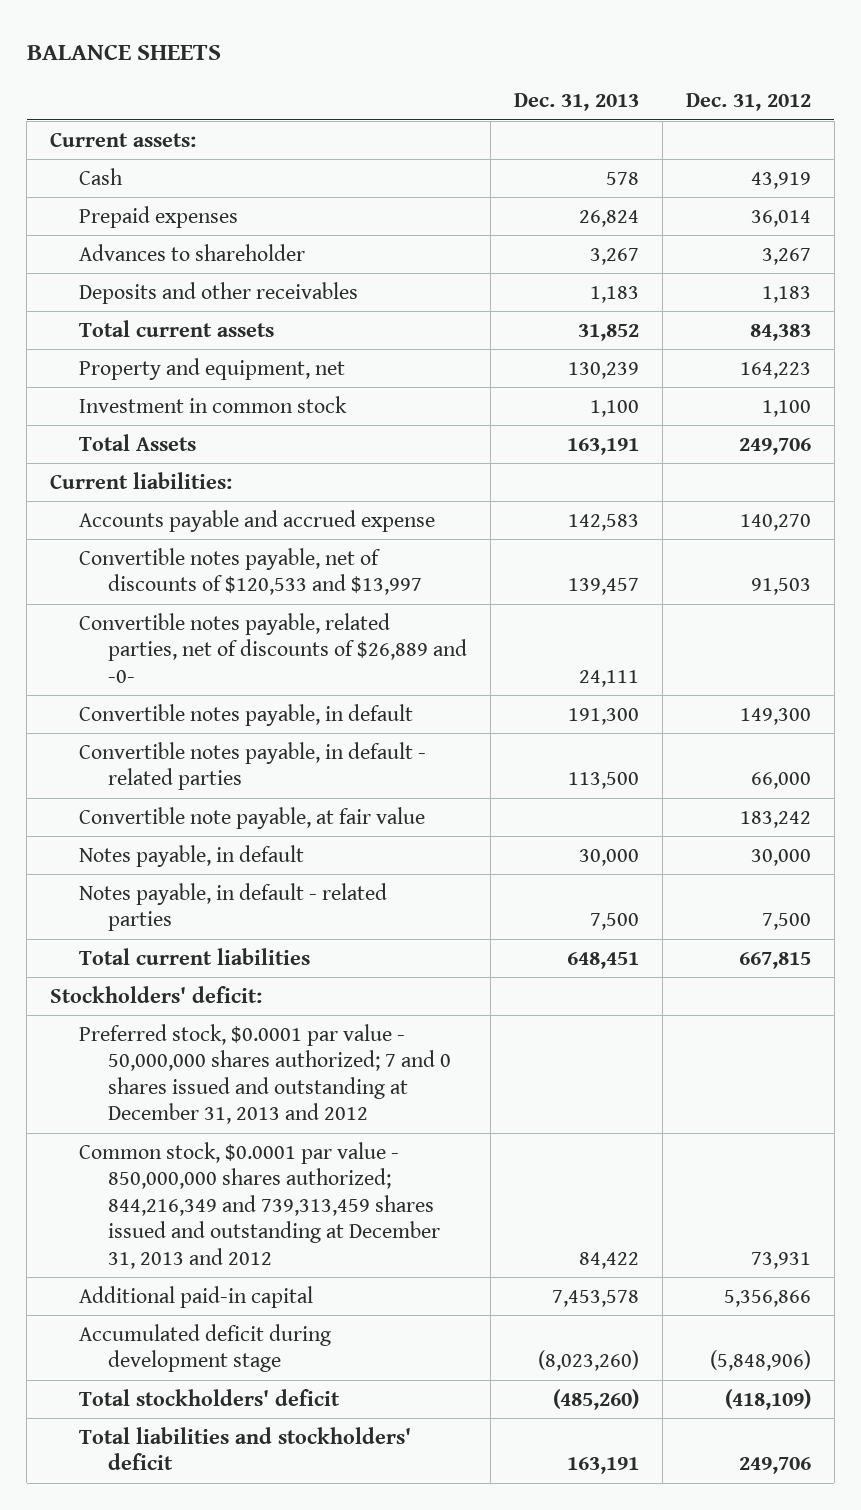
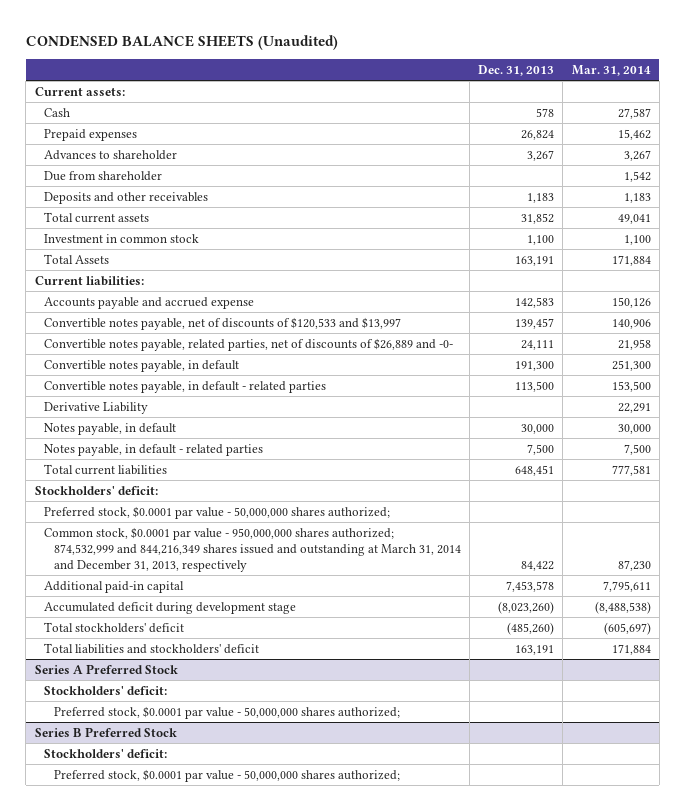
[26,43,221,60] BALANCE SHEETS -> [25,34,338,50] CONDENSED BALANCE SHEETS (Unaudited)
[685,93,811,112] Dec. 31, 2012 -> none
none -> [571,64,651,76] Mar. 31, 2014
none -> [44,170,163,181] Due from shareholder
[79,357,346,380] Property and equipment, net -> none
[79,806,426,829] Convertible note payable, at fair value -> none
none -> [44,401,149,414] Derivative Liability
[79,1023,452,1125] Preferred stock, $0.0001 par value - 50,000,000 shares authorized; 7 and 0 shares issued and outstanding at December 31, 2013 and 2012 -> [44,505,391,519] Preferred stock, $0.0001 par value - 50,000,000 shares authorized;
[79,1141,441,1269] Common stock, $0.0001 par value - 850,000,000 shares authorized; 844,216,349 and 739,313,459 shares issued and outstanding at December 31, 2013 and 2012 -> [44,526,461,572] Common stock, $0.0001 par value - 950,000,000 shares authorized; 874,532,999 and 844,216,349 shares issued and outstanding at March 31, 2014 and December 31, 2013, respectively
none -> [34,663,178,674] Series A Preferred Stock
none -> [44,685,168,695] Stockholders' deficit:
none -> [53,705,400,719] Preferred stock, $0.0001 par value - 50,000,000 shares authorized;
none -> [34,726,177,737] Series B Preferred Stock
none -> [44,748,168,758] Stockholders' deficit:
none -> [53,768,400,782] Preferred stock, $0.0001 par value - 50,000,000 shares authorized;

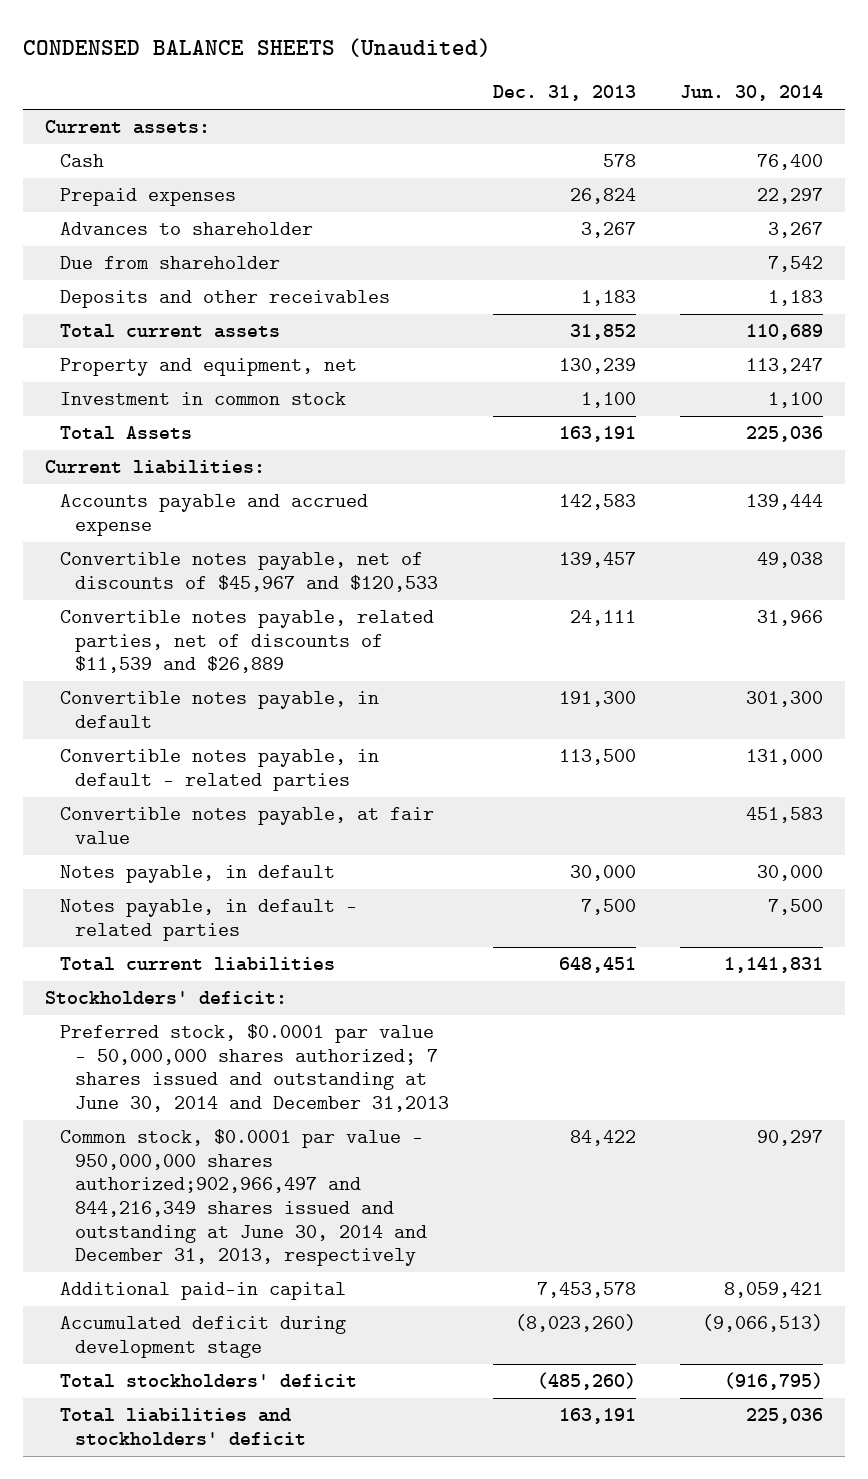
[571,64,651,76] Mar. 31, 2014 -> none
none -> [679,85,823,102] Jun. 30, 2014
none -> [60,358,358,377] Property and equipment, net
[44,316,402,330] Convertible notes payable, net of discounts of $120,533 and $13,997 -> [60,552,438,592] Convertible notes payable, net of discounts of $45,967 and $120,533
[44,337,454,351] Convertible notes payable, related parties, net of discounts of $26,889 and -0- -> [60,610,435,674] Convertible notes payable, related parties, net of discounts of $11,539 and $26,889
[44,401,149,414] Derivative Liability -> none
none -> [60,807,435,844] Convertible notes payable, at fair value
[44,505,391,519] Preferred stock, $0.0001 par value - 50,000,000 shares authorized; -> [60,1024,449,1113] Preferred stock, $0.0001 par value - 50,000,000 shares authorized; 7 shares issued and outstanding at June 30, 2014 and December 31,2013
[44,526,461,572] Common stock, $0.0001 par value - 950,000,000 shares authorized; 874,532,999 and 844,216,349 shares issued and outstanding at March 31, 2014 and December 31, 2013, respectively -> [60,1129,427,1267] Common stock, $0.0001 par value - 950,000,000 shares authorized;902,966,497 and 844,216,349 shares issued and outstanding at June 30, 2014 and December 31, 2013, respectively
[34,663,178,674] Series A Preferred Stock -> none
[44,685,168,695] Stockholders' deficit: -> none
[53,705,400,719] Preferred stock, $0.0001 par value - 50,000,000 shares authorized; -> none
[34,726,177,737] Series B Preferred Stock -> none
[44,748,168,758] Stockholders' deficit: -> none
[53,768,400,782] Preferred stock, $0.0001 par value - 50,000,000 shares authorized; -> none

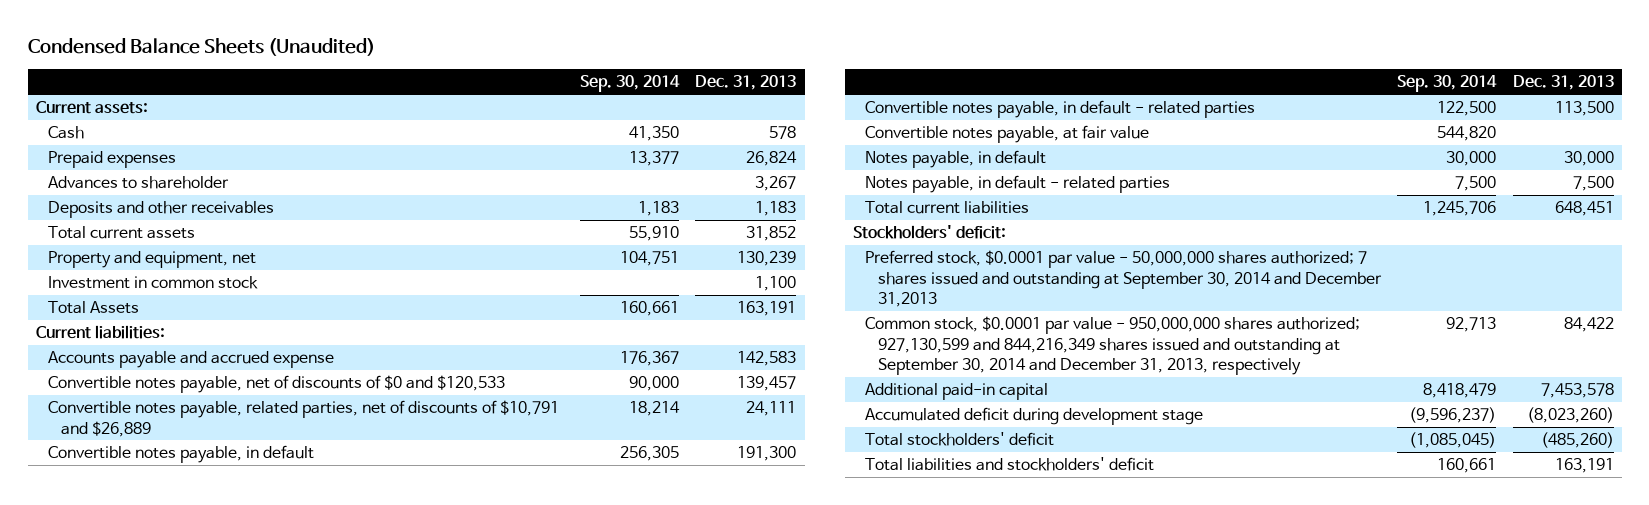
[23,37,492,57] CONDENSED BALANCE SHEETS (Unaudited) -> [27,37,375,56] Condensed Balance Sheets (Unaudited)
[679,85,823,102] Jun. 30, 2014 -> none
none -> [580,75,681,93] Sep. 30, 2014
[60,256,281,270] Due from shareholder -> none
[60,552,438,592] Convertible notes payable, net of discounts of $45,967 and $120,533 -> [48,375,506,394] Convertible notes payable, net of discounts of $0 and $120,533
[60,610,435,674] Convertible notes payable, related parties, net of discounts of $11,539 and $26,889 -> [48,400,560,437] Convertible notes payable, related parties, net of discounts of $10,791 and $26,889
[60,1024,449,1113] Preferred stock, $0.0001 par value - 50,000,000 shares authorized; 7 shares issued and outstanding at June 30, 2014 and December 31,2013 -> [865,250,1382,307] Preferred stock, $0.0001 par value - 50,000,000 shares authorized; 7 shares issued and outstanding at September 30, 2014 and December 31,2013
[60,1129,427,1267] Common stock, $0.0001 par value - 950,000,000 shares authorized;902,966,497 and 844,216,349 shares issued and outstanding at June 30, 2014 and December 31, 2013, respectively -> [865,316,1361,375] Common stock, $0.0001 par value - 950,000,000 shares authorized; 927,130,599 and 844,216,349 shares issued and outstanding at September 30, 2014 and December 31, 2013, respectively

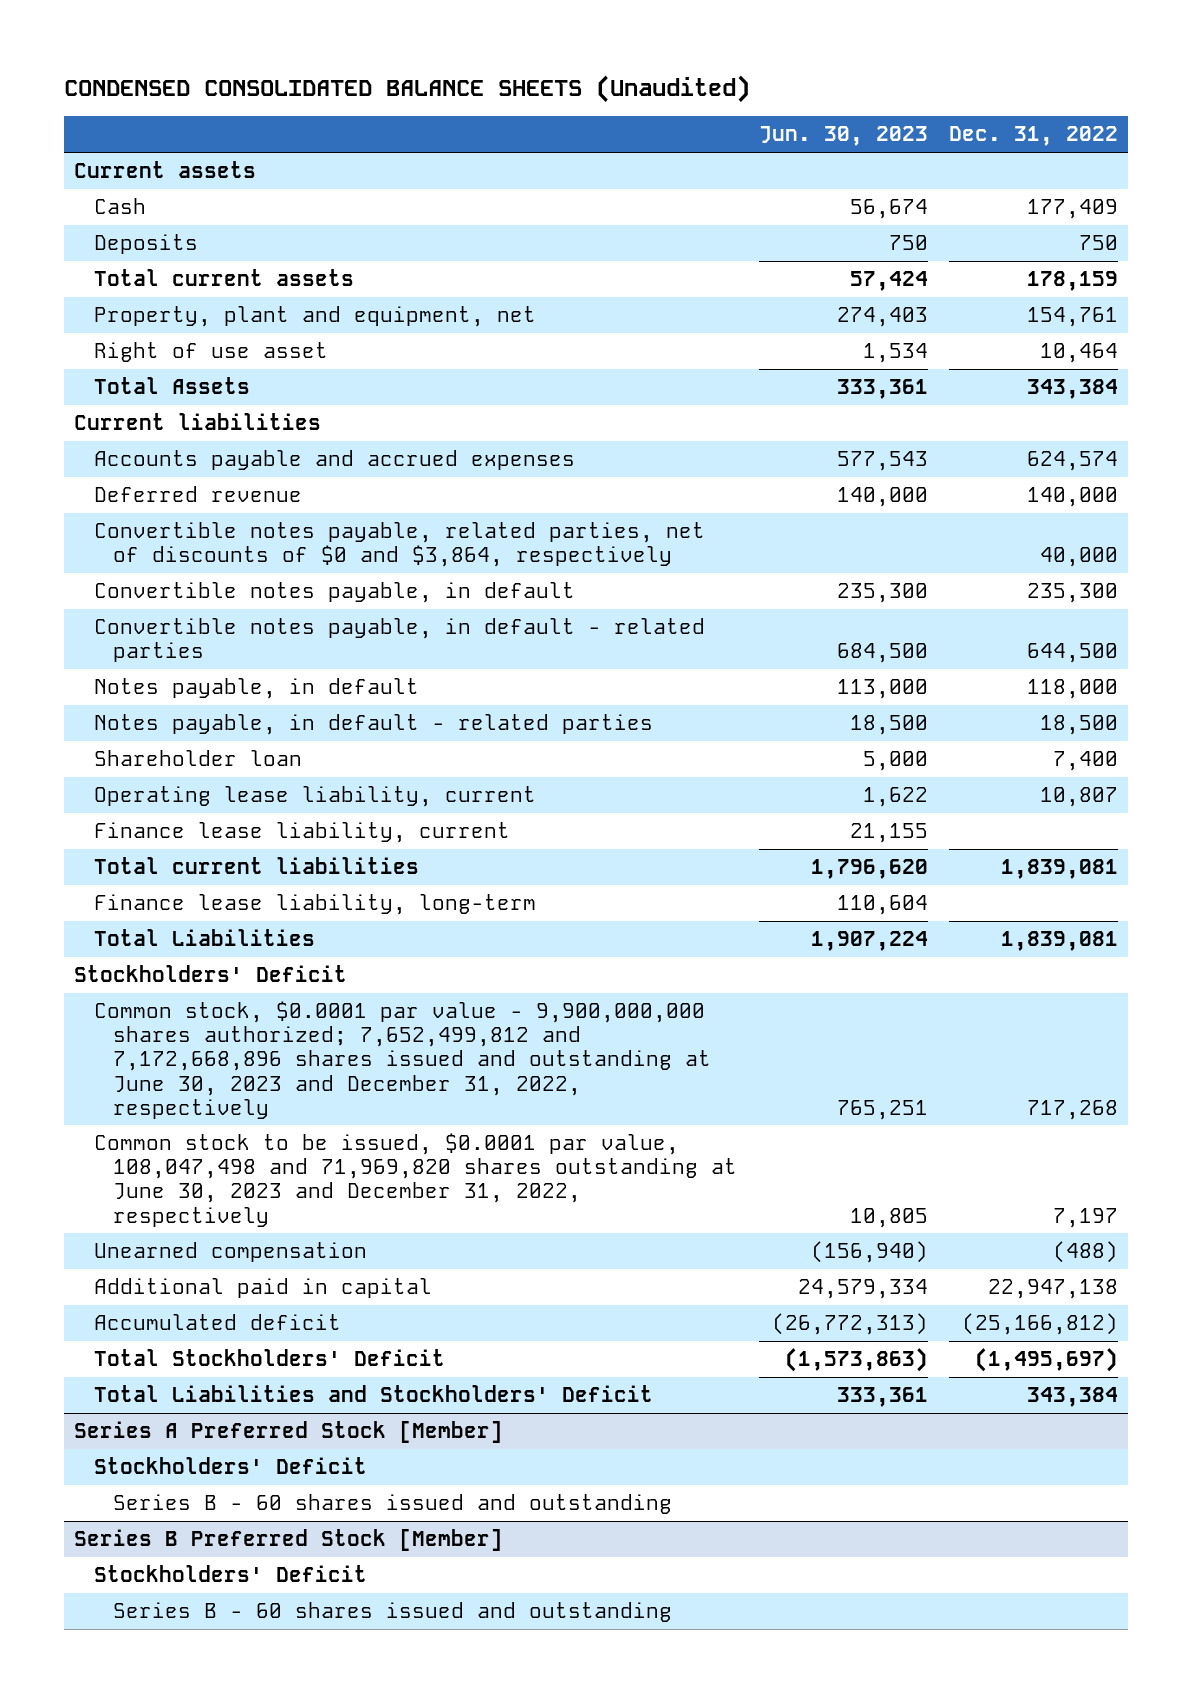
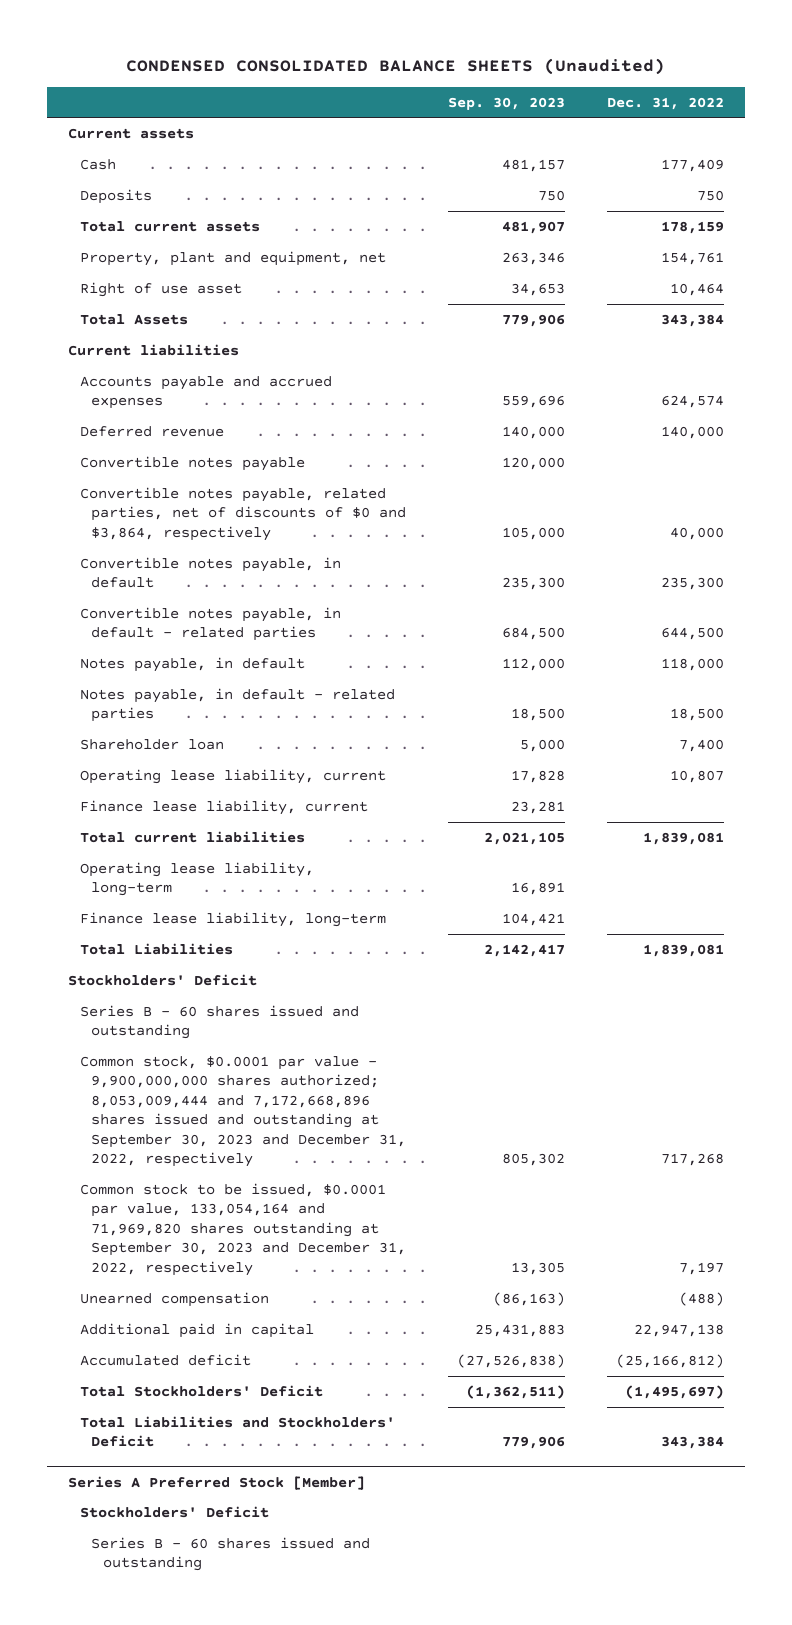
[758,126,928,147] Jun. 30, 2023 -> none
none -> [448,96,566,110] Sep. 30, 2023
none -> [79,455,305,471] Convertible notes payable
none -> [79,861,314,897] Operating lease liability, long-term
none -> [79,1004,359,1040] Series B - 60 shares issued and outstanding
[93,1001,712,1119] Common stock, $0.0001 par value - 9,900,000,000 shares authorized; 7,652,499,812 and 7,172,668,896 shares issued and outstanding at June 30, 2023 and December 31, 2022, respectively -> [79,1055,407,1168] Common stock, $0.0001 par value - 9,900,000,000 shares authorized; 8,053,009,444 and 7,172,668,896 shares issued and outstanding at September 30, 2023 and December 31, 2022, respectively
[93,1133,738,1227] Common stock to be issued, $0.0001 par value, 108,047,498 and 71,969,820 shares outstanding at June 30, 2023 and December 31, 2022, respectively -> [79,1182,407,1276] Common stock to be issued, $0.0001 par value, 133,054,164 and 71,969,820 shares outstanding at September 30, 2023 and December 31, 2022, respectively
[74,1529,504,1552] Series B Preferred Stock [Member] -> none
[93,1565,367,1583] Stockholders' Deficit -> none
[113,1602,673,1623] Series B - 60 shares issued and outstanding -> none

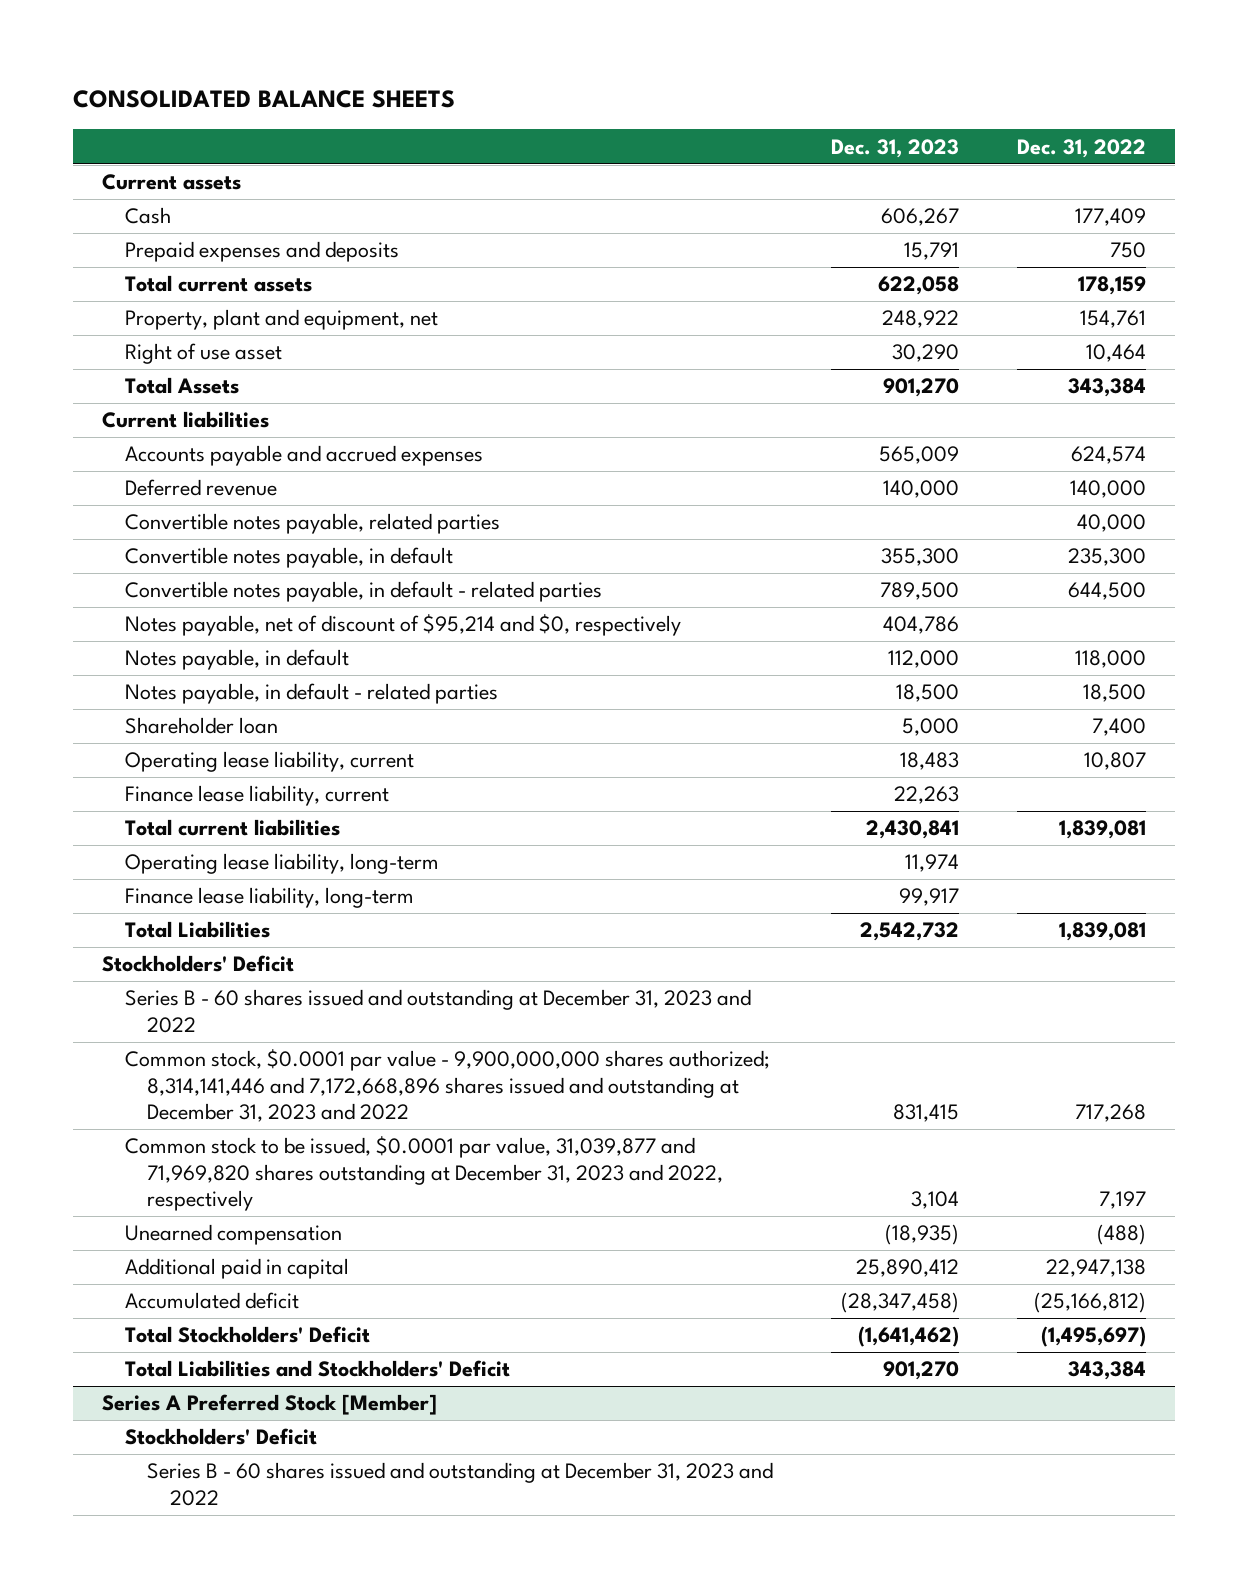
[125,58,665,76] CONDENSED CONSOLIDATED BALANCE SHEETS (Unaudited) -> [73,90,456,109] CONSOLIDATED BALANCE SHEETS
[448,96,566,110] Sep. 30, 2023 -> none
none -> [831,138,960,158] Dec. 31, 2023
[79,188,152,204] Deposits -> none
none -> [124,241,399,263] Prepaid expenses and deposits
[79,455,305,471] Convertible notes payable -> none
[79,486,407,541] Convertible notes payable, related parties, net of discounts of $0 and $3,864, respectively -> [124,513,500,535] Convertible notes payable, related parties
none -> [124,614,681,637] Notes payable, net of discount of $95,214 and $0, respectively
[79,1004,359,1040] Series B - 60 shares issued and outstanding -> [124,989,751,1033] Series B - 60 shares issued and outstanding at December 31, 2023 and 2022
[79,1055,407,1168] Common stock, $0.0001 par value - 9,900,000,000 shares authorized; 8,053,009,444 and 7,172,668,896 shares issued and outstanding at September 30, 2023 and December 31, 2022, respectively -> [124,1049,770,1123] Common stock, $0.0001 par value - 9,900,000,000 shares authorized; 8,314,141,446 and 7,172,668,896 shares issued and outstanding at December 31, 2023 and 2022
[79,1182,407,1276] Common stock to be issued, $0.0001 par value, 133,054,164 and 71,969,820 shares outstanding at September 30, 2023 and December 31, 2022, respectively -> [124,1136,724,1212] Common stock to be issued, $0.0001 par value, 31,039,877 and 71,969,820 shares outstanding at December 31, 2023 and 2022, respectively
[91,1536,371,1572] Series B - 60 shares issued and outstanding -> [147,1462,774,1506] Series B - 60 shares issued and outstanding at December 31, 2023 and 2022

